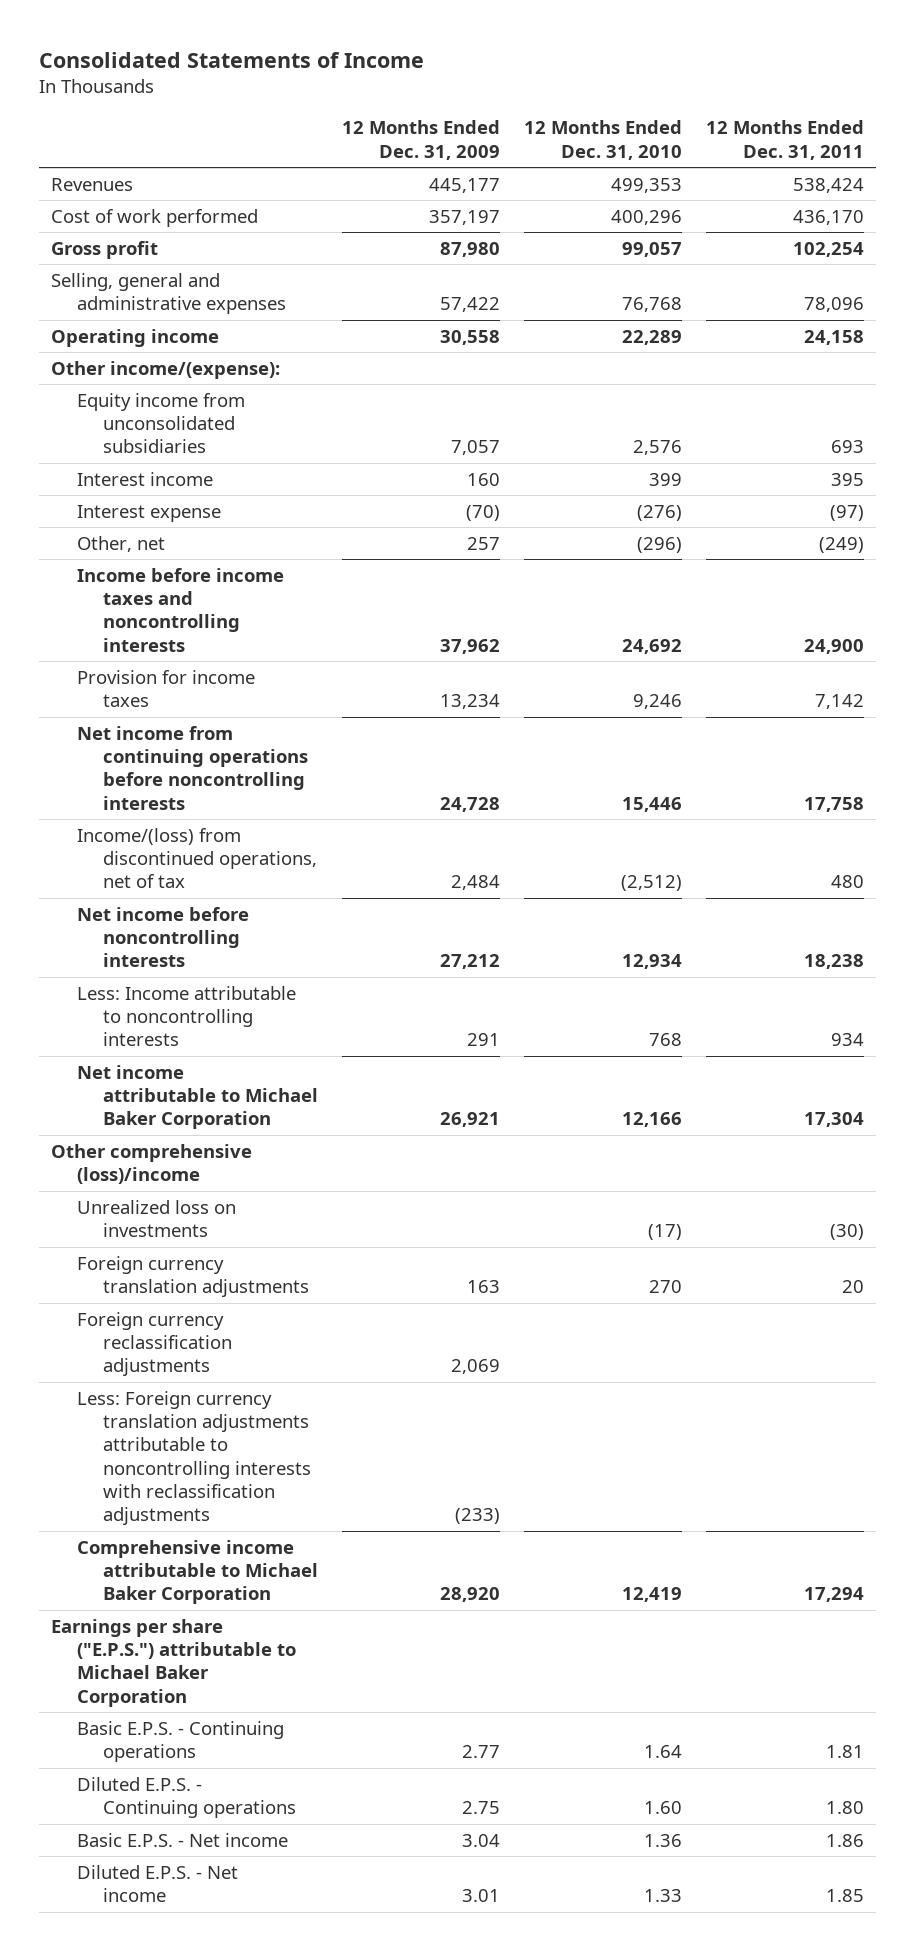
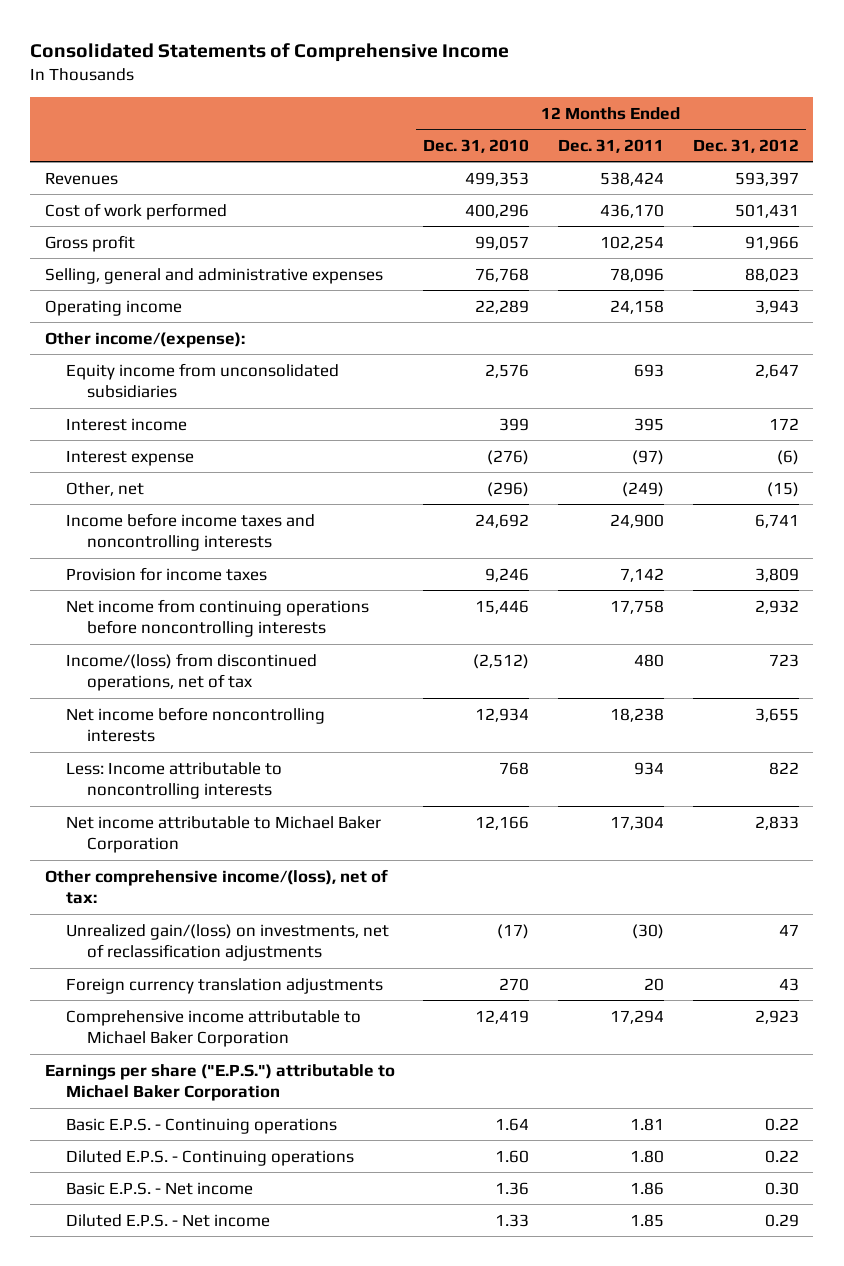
[38,51,424,68] Consolidated Statements of Income -> [30,42,510,62] Consolidated Statements of Comprehensive Income
[341,120,500,160] 12 Months Ended Dec. 31, 2009 -> none
none -> [692,138,799,153] Dec. 31, 2012
[50,1143,252,1185] Other comprehensive (loss)/income -> [44,868,388,905] Other comprehensive income/(loss), net of tax:
[76,1199,236,1238] Unrealized loss on investments -> [65,923,389,962] Unrealized gain/(loss) on investments, net of reclassification adjustments
[76,1311,232,1377] Foreign currency reclassification adjustments -> none
[76,1390,311,1526] Less: Foreign currency translation adjustments attributable to noncontrolling interests with reclassification adjustments -> none

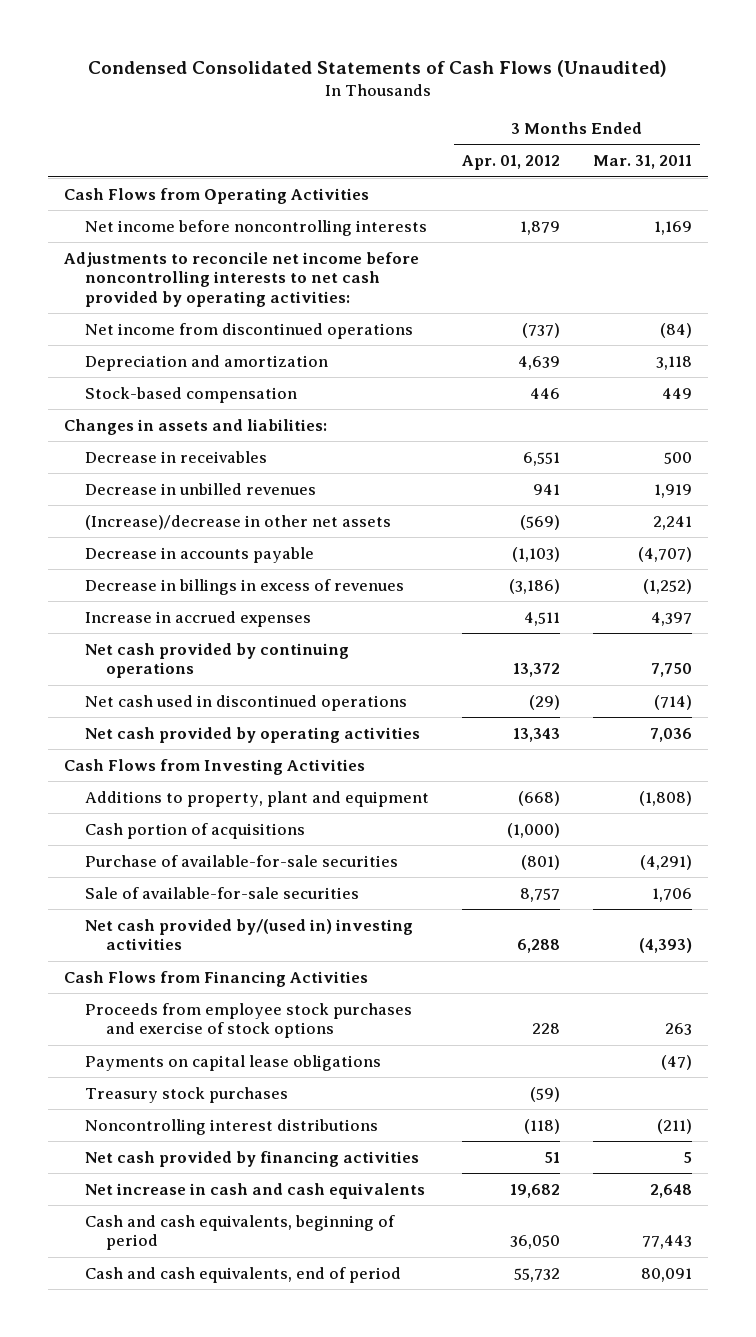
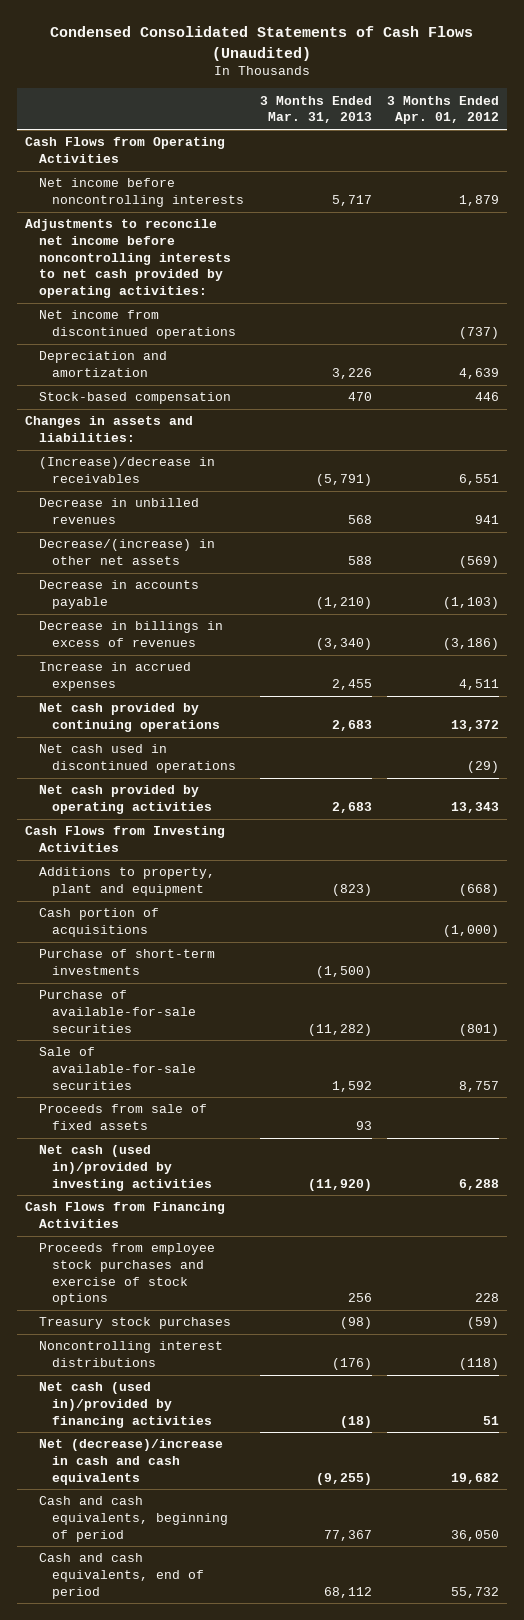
[592,155,692,170] Mar. 31, 2011 -> none
none -> [259,95,372,124] 3 Months Ended Mar. 31, 2013
[85,450,268,463] Decrease in receivables -> [38,457,215,484] (Increase)/decrease in receivables
[85,514,392,530] (Increase)/decrease in other net assets -> [38,539,215,566] Decrease/(increase) in other net assets
none -> [38,949,215,976] Purchase of short-term investments
none -> [38,1104,207,1131] Proceeds from sale of fixed assets
[85,918,414,951] Net cash provided by/(used in) investing activities -> [38,1145,213,1191] Net cash (used in)/provided by investing activities
[85,1054,382,1071] Payments on capital lease obligations -> none
[85,1150,420,1167] Net cash provided by financing activities -> [38,1382,213,1428] Net cash (used in)/provided by financing activities
[85,1182,426,1199] Net increase in cash and cash equivalents -> [38,1439,223,1485] Net (decrease)/increase in cash and cash equivalents

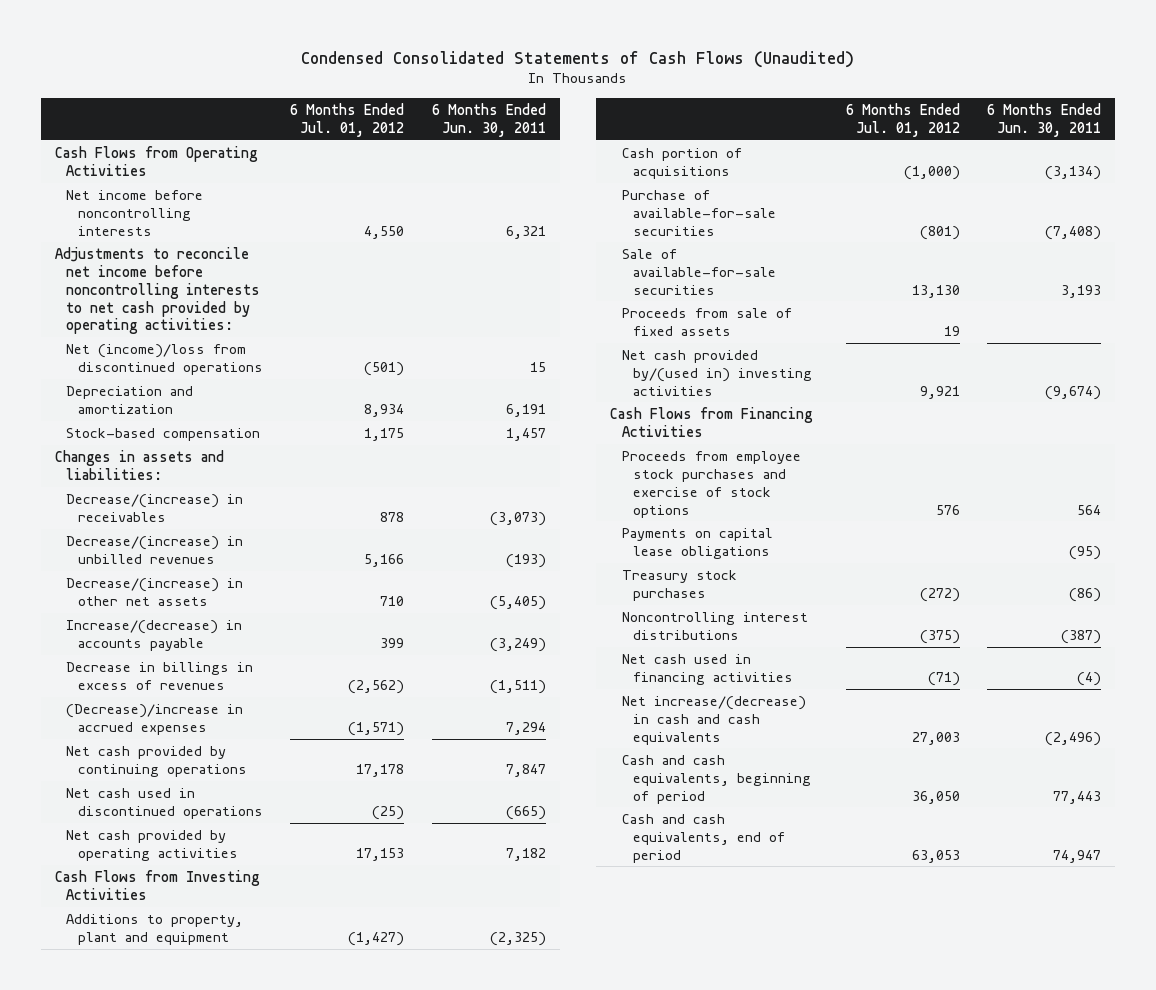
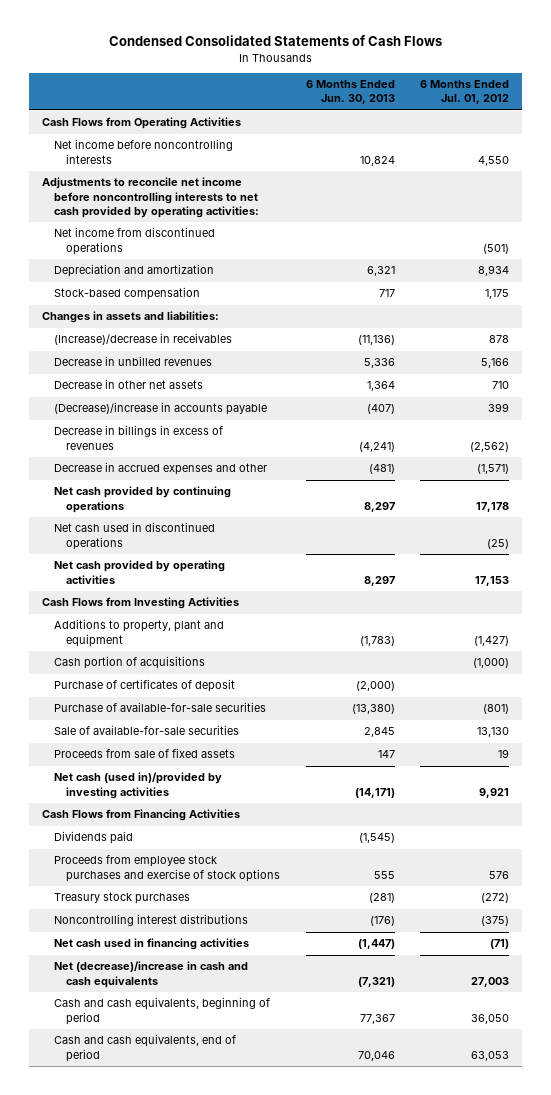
[301,50,855,68] Condensed Consolidated Statements of Cash Flows (Unaudited) -> [108,35,442,47] Condensed Consolidated Statements of Cash Flows
[431,103,546,137] 6 Months Ended Jun. 30, 2011 -> none
none -> [305,80,395,105] 6 Months Ended Jun. 30, 2013
[66,343,263,375] Net (income)/loss from discontinued operations -> [53,227,215,255] Net income from discontinued operations
[66,493,244,522] Decrease/(increase) in receivables -> [53,333,232,346] (Increase)/decrease in receivables
[66,535,244,564] Decrease/(increase) in unbilled revenues -> [53,356,212,367] Decrease in unbilled revenues
[66,577,244,606] Decrease/(increase) in other net assets -> [53,379,203,390] Decrease in other net assets
[66,619,243,651] Increase/(decrease) in accounts payable -> [53,402,267,416] (Decrease)/increase in accounts payable
[66,703,244,735] (Decrease)/increase in accrued expenses -> [53,462,267,476] Decrease in accrued expenses and other
none -> [53,679,235,693] Purchase of certificates of deposit
[621,349,813,396] Net cash provided by/(used in) investing activities -> [53,772,222,799] Net cash (used in)/provided by investing activities
none -> [53,831,133,845] Dividends paid
[621,527,773,559] Payments on capital lease obligations -> none
[621,695,806,745] Net increase/(decrease) in cash and cash equivalents -> [53,961,248,988] Net (decrease)/increase in cash and cash equivalents

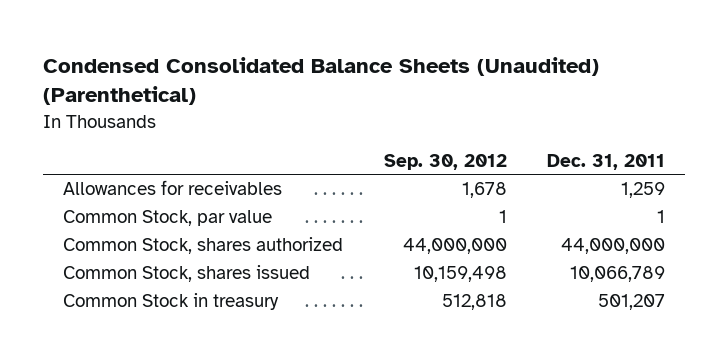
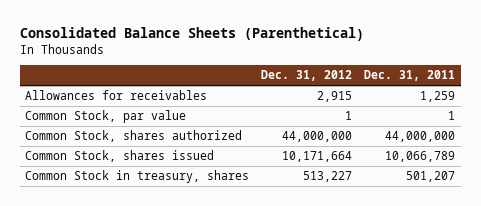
[43,56,600,106] Condensed Consolidated Balance Sheets (Unaudited) (Parenthetical) -> [19,26,364,41] Consolidated Balance Sheets (Parenthetical)
[383,153,507,170] Sep. 30, 2012 -> none
none -> [261,70,353,82] Dec. 31, 2012
[63,293,280,311] Common Stock in treasury -> [25,170,250,184] Common Stock in treasury, shares

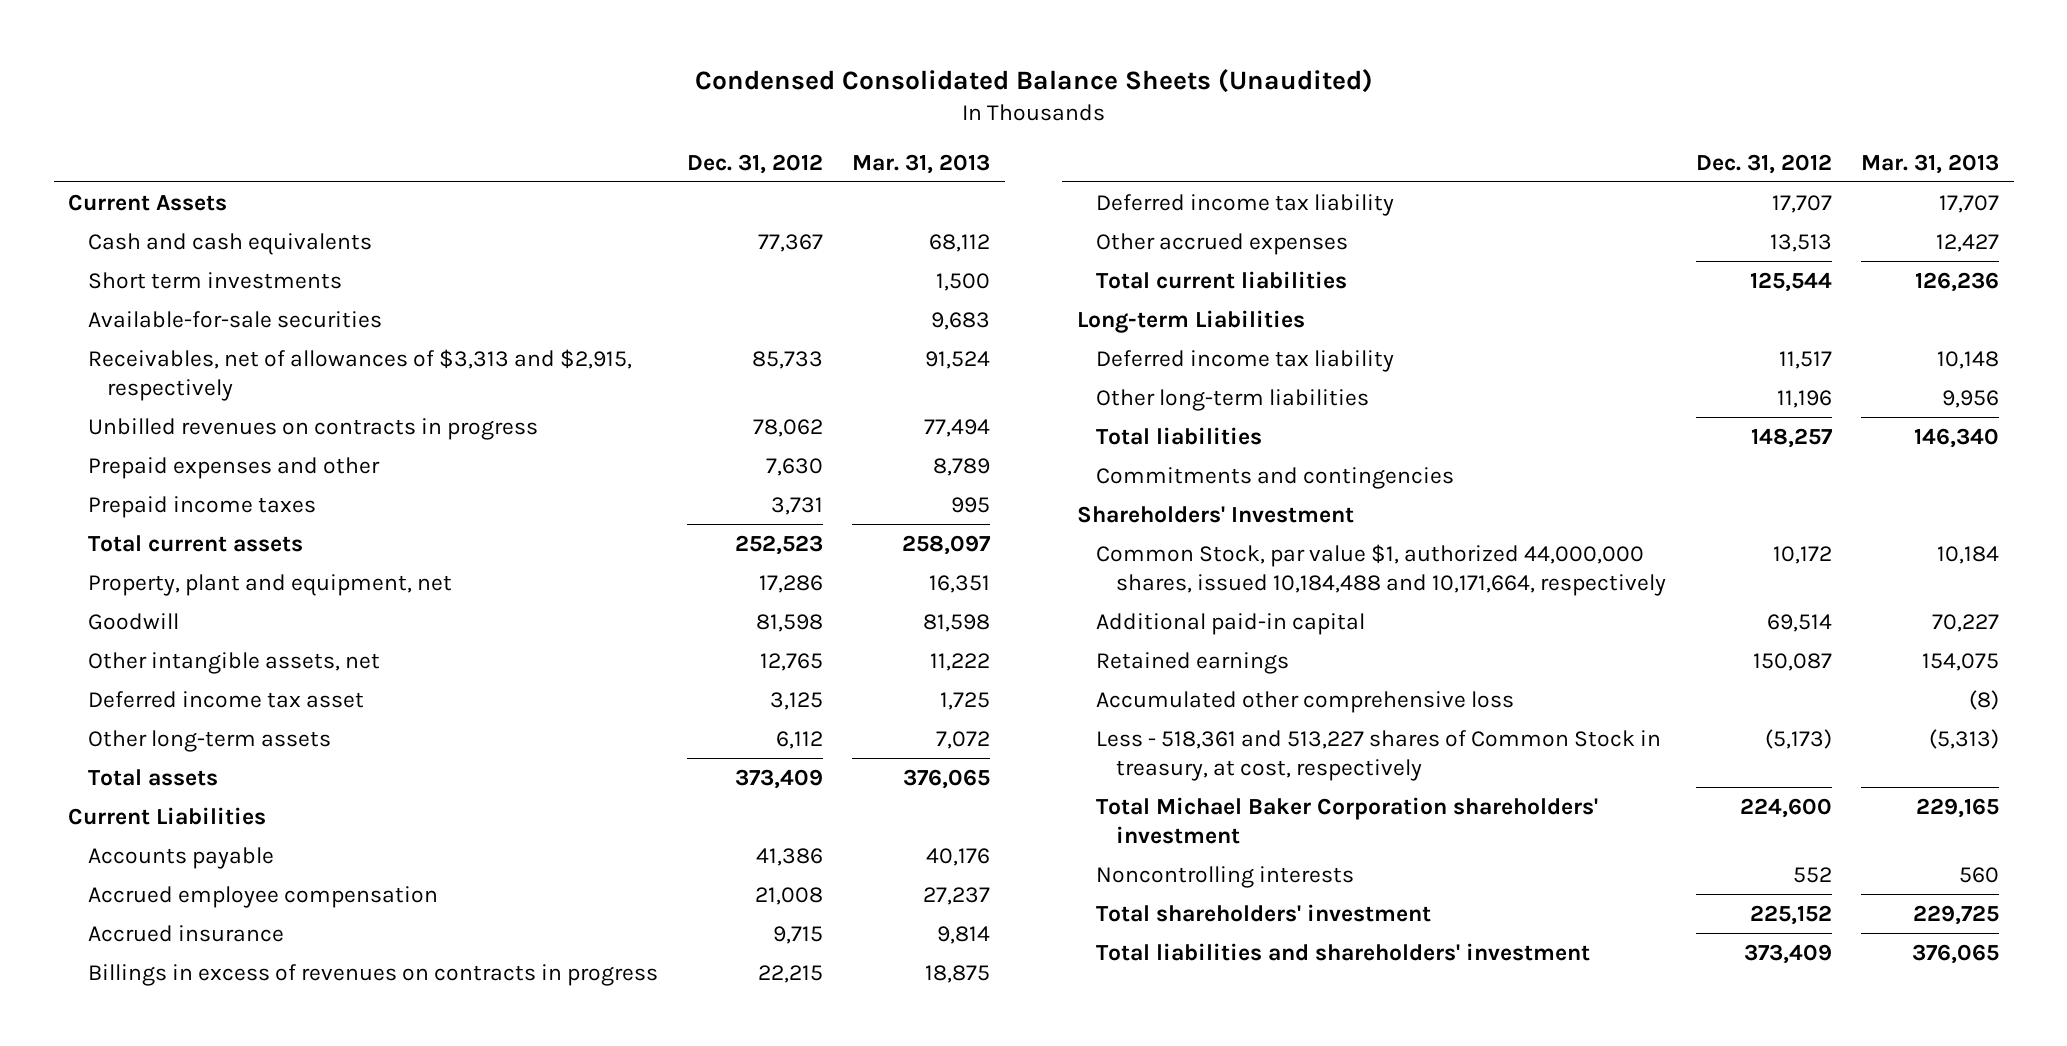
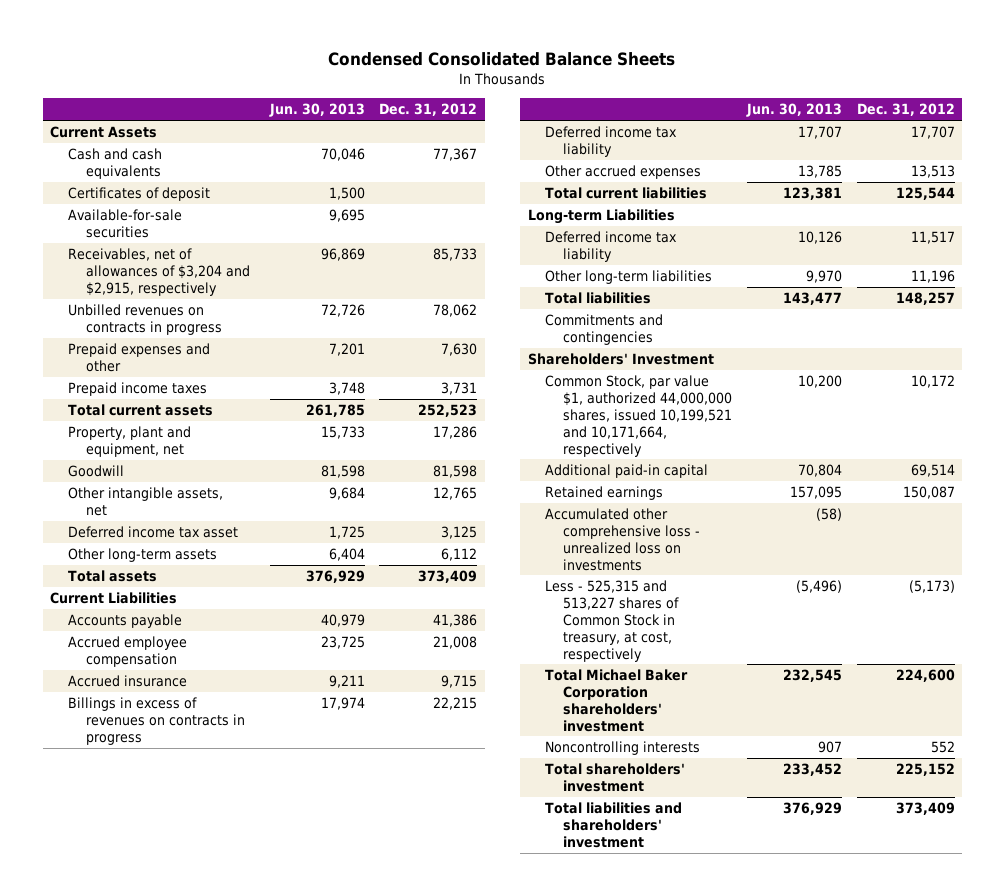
[694,69,1373,94] Condensed Consolidated Balance Sheets (Unaudited) -> [328,51,676,66] Condensed Consolidated Balance Sheets
[852,153,991,174] Mar. 31, 2013 -> none
none -> [268,103,365,118] Jun. 30, 2013
[87,271,342,289] Short term investments -> none
none -> [67,187,210,202] Certificates of deposit
[87,348,632,401] Receivables, net of allowances of $3,313 and $2,915, respectively -> [67,248,250,296] Receivables, net of allowances of $3,204 and $2,915, respectively
[1096,543,1666,596] Common Stock, par value $1, authorized 44,000,000 shares, issued 10,184,488 and 10,171,664, respectively -> [545,375,733,457] Common Stock, par value $1, authorized 44,000,000 shares, issued 10,199,521 and 10,171,664, respectively
[1096,690,1515,713] Accumulated other comprehensive loss -> [545,508,701,571] Accumulated other comprehensive loss - unrealized loss on investments
[1096,729,1662,781] Less - 518,361 and 513,227 shares of Common Stock in treasury, at cost, respectively -> [545,580,680,662] Less - 525,315 and 513,227 shares of Common Stock in treasury, at cost, respectively

